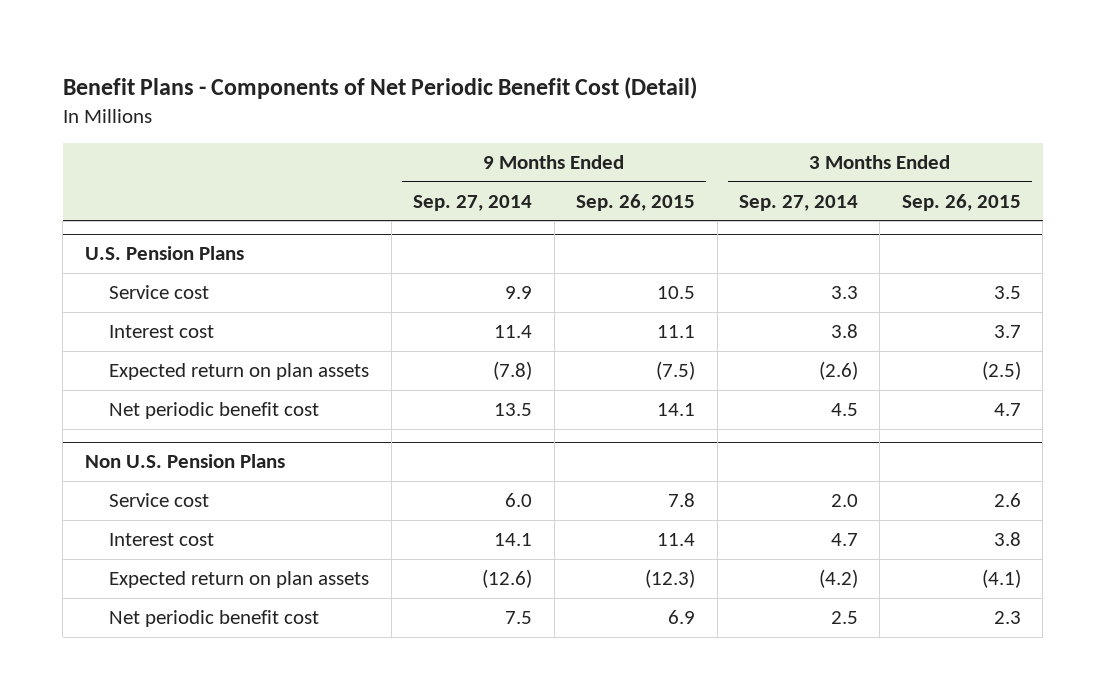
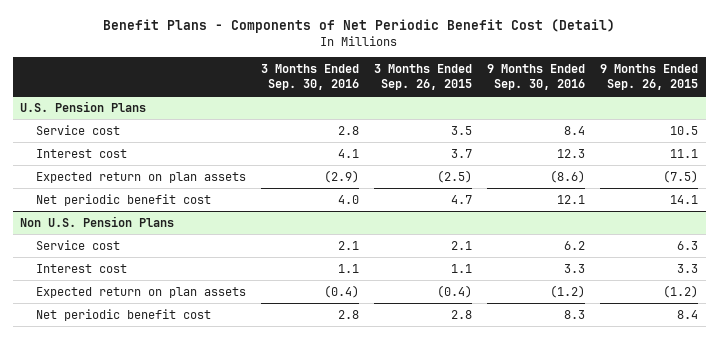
[413,194,533,211] Sep. 27, 2014 -> none
[739,194,859,211] Sep. 27, 2014 -> none
none -> [260,63,359,90] 3 Months Ended Sep. 30, 2016
none -> [487,63,586,90] 9 Months Ended Sep. 30, 2016
[668,492,696,507] 7.8 -> [677,240,699,250] 6.3
[993,492,1021,507] 2.6 -> [451,240,473,250] 2.1
[657,532,696,546] 11.4 -> [677,263,699,273] 3.3
[993,531,1021,546] 3.8 -> [451,263,473,273] 1.1
[645,568,696,588] (12.3) -> [663,284,699,298] (1.2)
[981,568,1021,588] (4.1) -> [437,284,473,298] (0.4)
[668,609,696,624] 6.9 -> [677,309,699,319] 8.4
[993,610,1021,624] 2.3 -> [451,309,473,319] 2.8

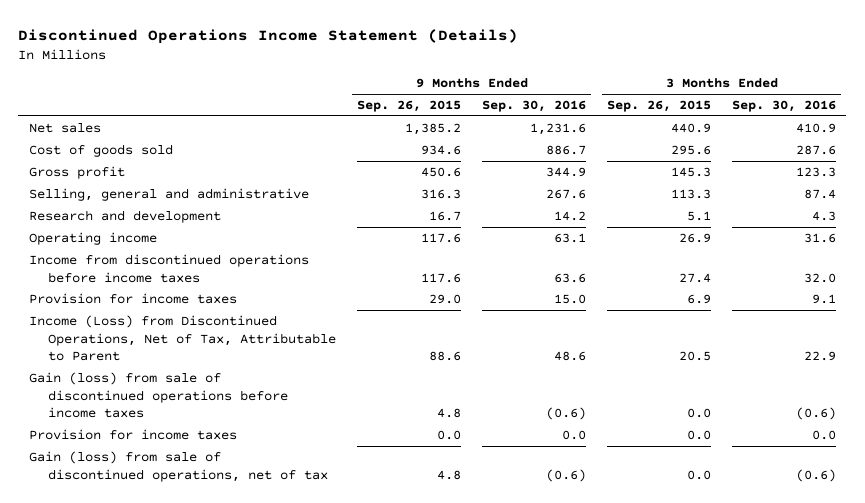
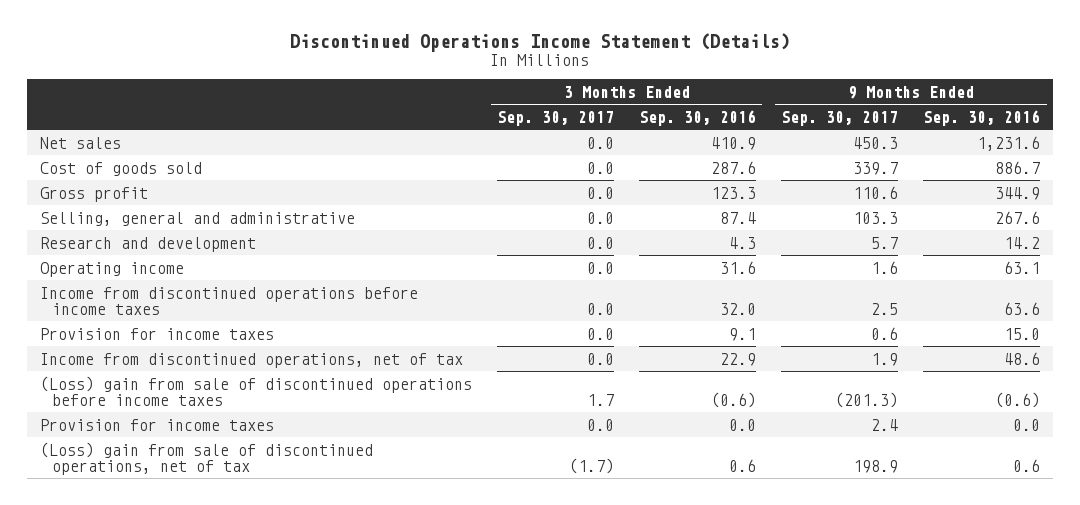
[357,99,462,112] Sep. 26, 2015 -> none
[607,99,712,112] Sep. 26, 2015 -> none
none -> [496,110,614,126] Sep. 30, 2017
none -> [781,110,899,126] Sep. 30, 2017
[28,314,337,362] Income (Loss) from Discontinued Operations, Net of Tax, Attributable to Parent -> [39,352,463,368] Income from discontinued operations, net of tax
[28,371,289,419] Gain (loss) from sale of discontinued operations before income taxes -> [39,375,472,406] (Loss) gain from sale of discontinued operations before income taxes
[28,450,329,482] Gain (loss) from sale of discontinued operations, net of tax -> [39,441,373,475] (Loss) gain from sale of discontinued operations, net of tax
[546,468,587,482] (0.6) -> [1013,458,1041,472] 0.6
[795,468,836,482] (0.6) -> [729,458,757,472] 0.6

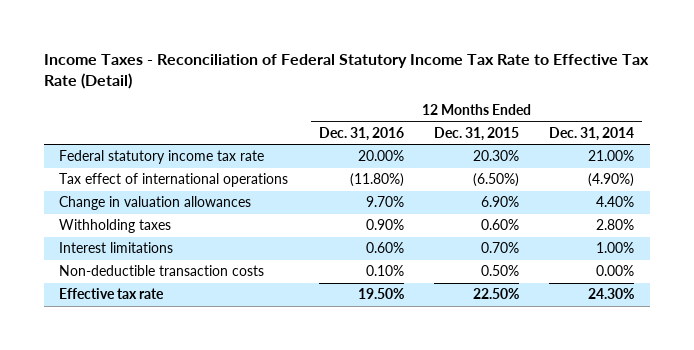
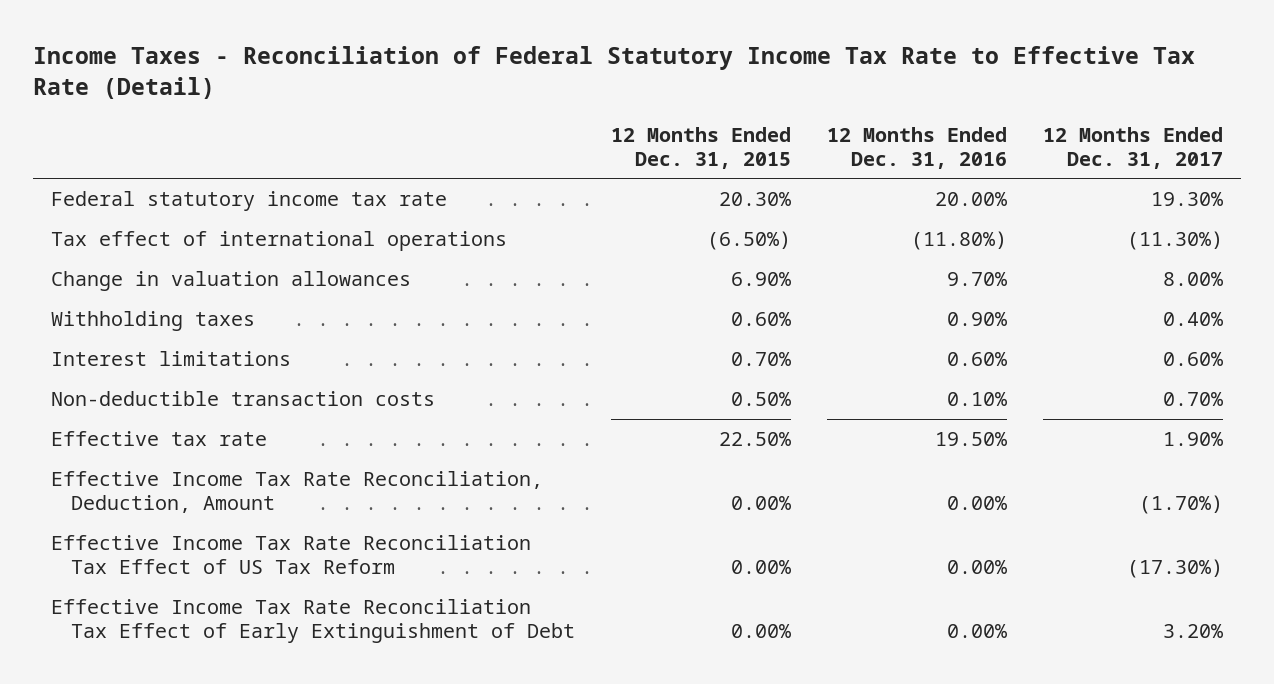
[549,126,635,141] Dec. 31, 2014 -> none
none -> [1042,126,1223,169] 12 Months Ended Dec. 31, 2017
none -> [50,470,543,513] Effective Income Tax Rate Reconciliation, Deduction, Amount
none -> [50,534,531,574] Effective Income Tax Rate Reconciliation Tax Effect of US Tax Reform
none -> [50,598,576,643] Effective Income Tax Rate Reconciliation Tax Effect of Early Extinguishment of Debt

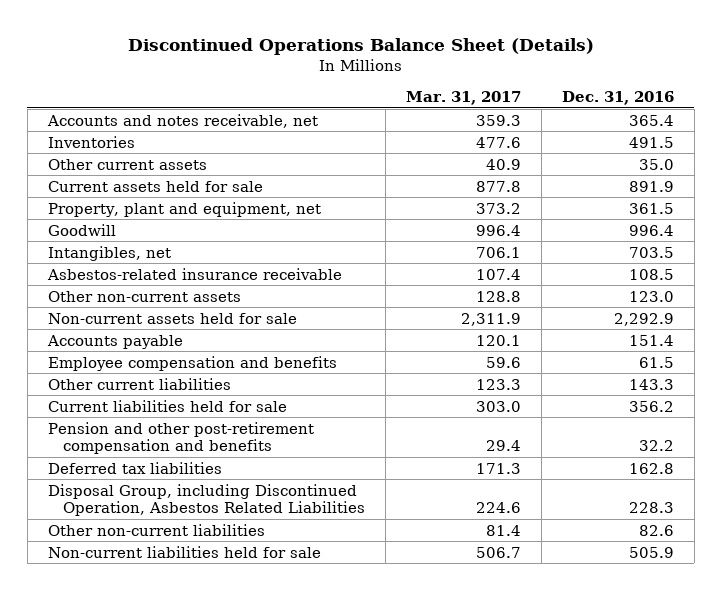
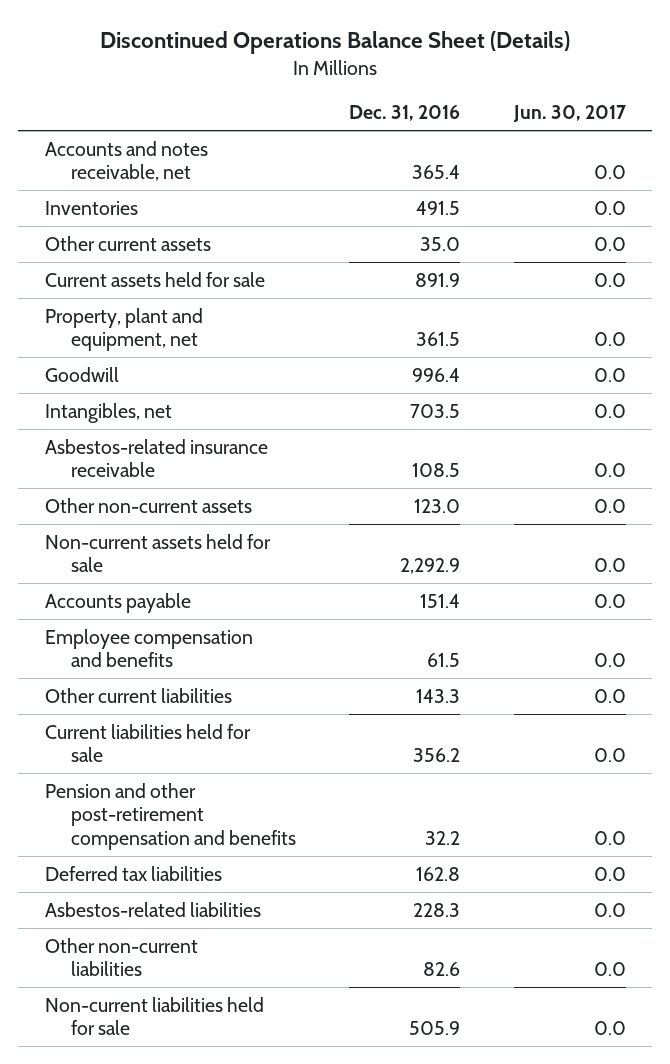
[405,91,521,106] Mar. 31, 2017 -> none
none -> [512,105,626,123] Jun. 30, 2017
[47,483,365,517] Disposal Group, including Discontinued Operation, Asbestos Related Liabilities -> [44,901,261,917] Asbestos-related liabilities

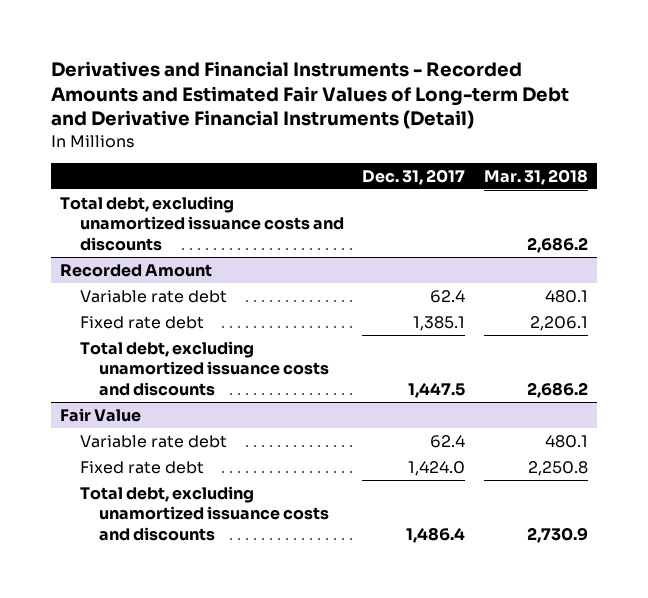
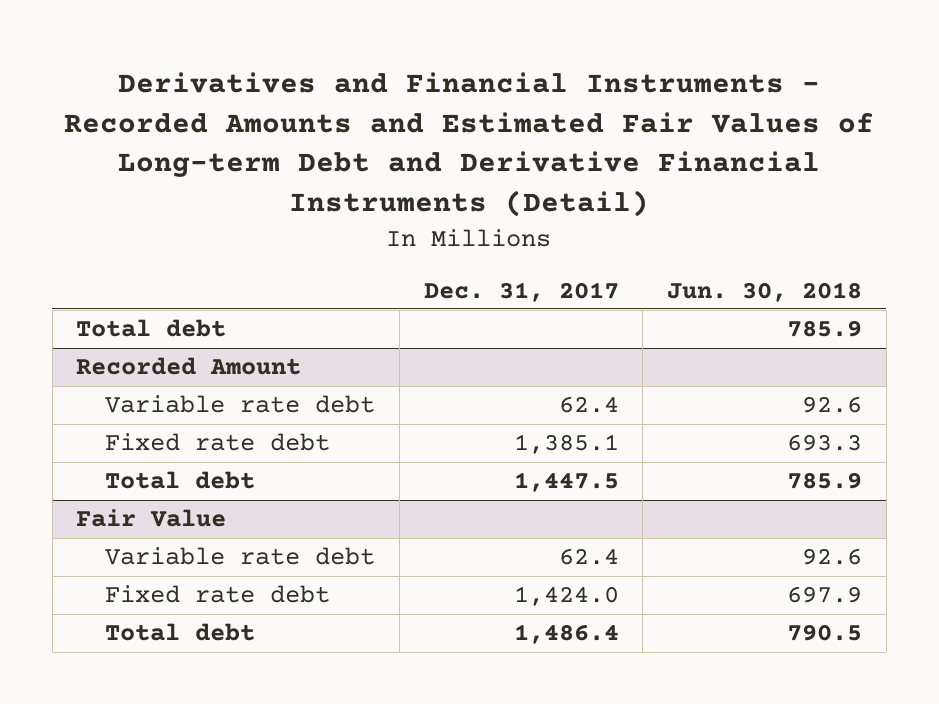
[483,168,588,185] Mar. 31, 2018 -> none
none -> [667,281,863,302] Jun. 30, 2018
[60,195,344,251] Total debt, excluding unamortized issuance costs and discounts -> [76,319,227,338] Total debt
[79,340,329,396] Total debt, excluding unamortized issuance costs and discounts -> [104,471,255,490] Total debt
[79,485,329,541] Total debt, excluding unamortized issuance costs and discounts -> [104,623,255,642] Total debt

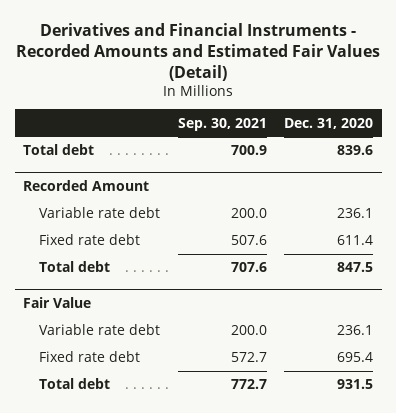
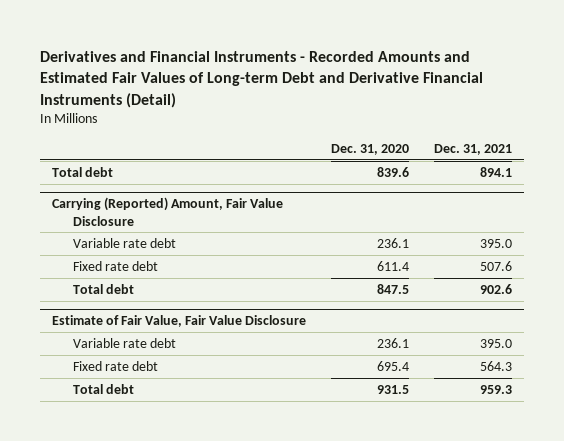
[16,22,381,81] Derivatives and Financial Instruments - Recorded Amounts and Estimated Fair Values (Detail) -> [40,50,484,108] Derivatives and Financial Instruments - Recorded Amounts and Estimated Fair Values of Long-term Debt and Derivative Financial Instruments (Detail)
[177,117,267,131] Sep. 30, 2021 -> none
none -> [433,143,512,155] Dec. 31, 2021
[23,179,150,191] Recorded Amount -> [52,197,284,226] Carrying (Reported) Amount, Fair Value Disclosure
[23,296,92,308] Fair Value -> [52,315,307,328] Estimate of Fair Value, Fair Value Disclosure

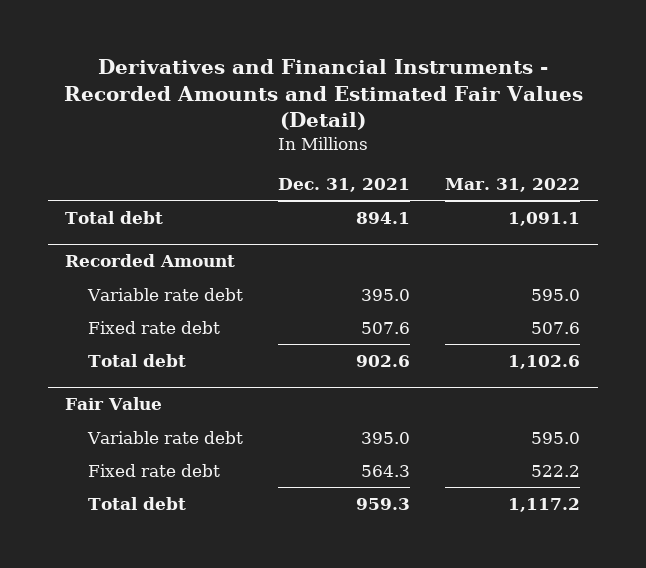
[40,50,484,108] Derivatives and Financial Instruments - Recorded Amounts and Estimated Fair Values of Long-term Debt and Derivative Financial Instruments (Detail) -> [63,59,583,131] Derivatives and Financial Instruments - Recorded Amounts and Estimated Fair Values (Detail)
[331,143,410,155] Dec. 31, 2020 -> none
none -> [445,178,581,193] Mar. 31, 2022
[52,197,284,226] Carrying (Reported) Amount, Fair Value Disclosure -> [65,254,236,268] Recorded Amount
[52,315,307,328] Estimate of Fair Value, Fair Value Disclosure -> [65,397,163,411] Fair Value

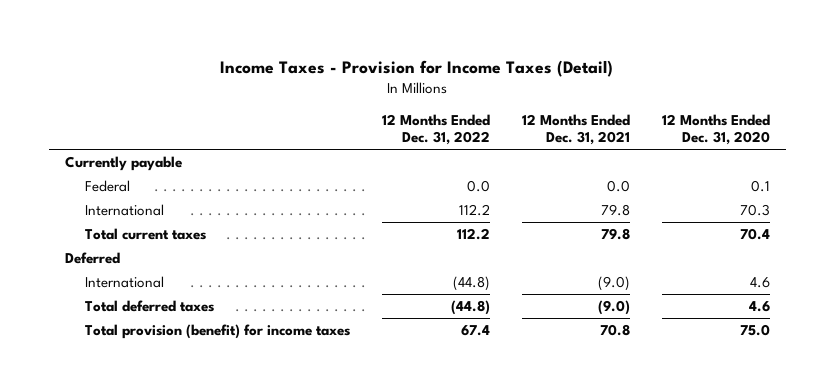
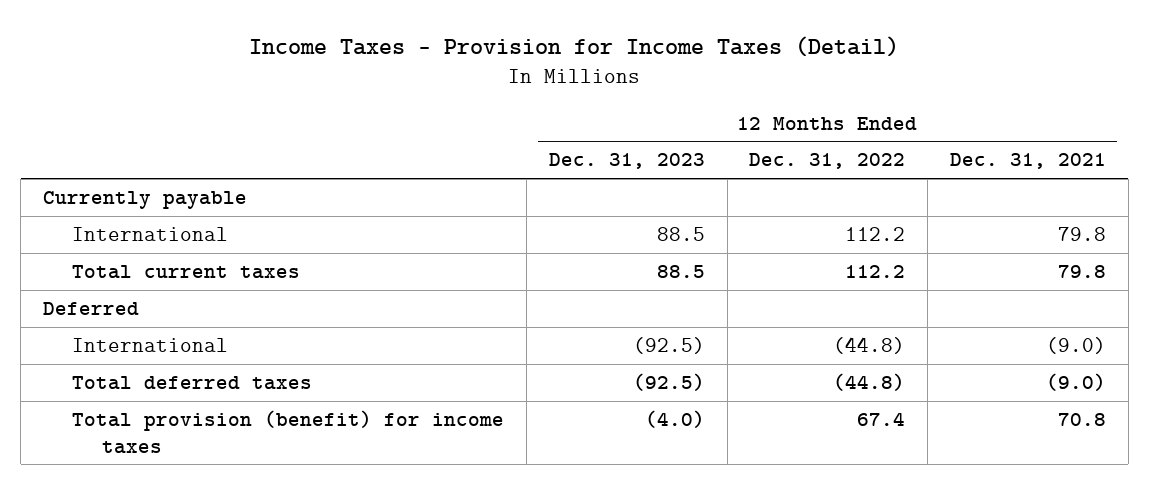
[661,113,770,146] 12 Months Ended Dec. 31, 2020 -> none
none -> [548,153,705,170] Dec. 31, 2023
[84,179,130,192] Federal -> none

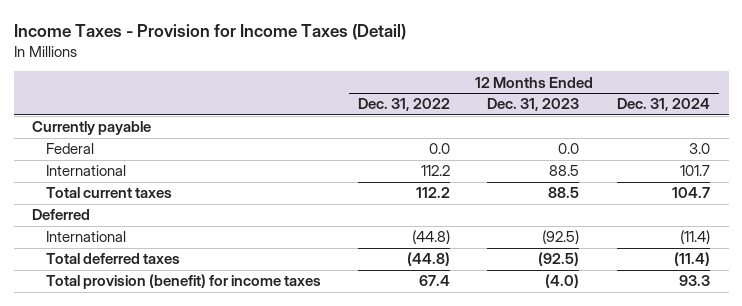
[949,153,1106,170] Dec. 31, 2021 -> none
none -> [616,98,710,112] Dec. 31, 2024
none -> [45,143,94,155] Federal

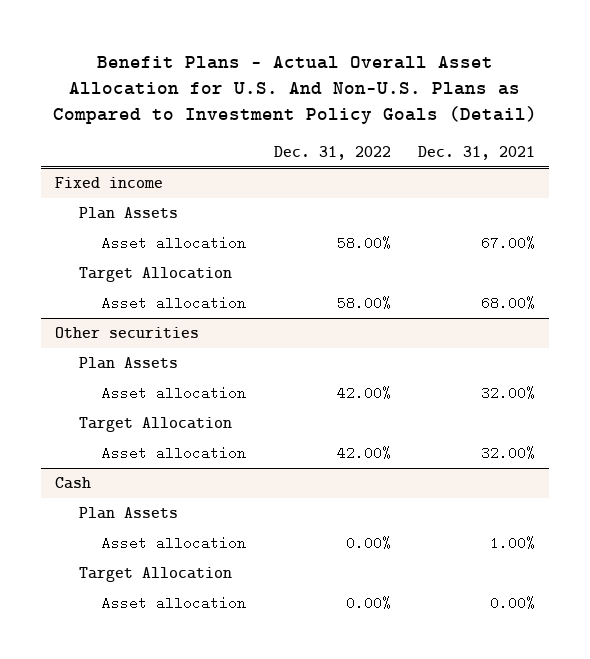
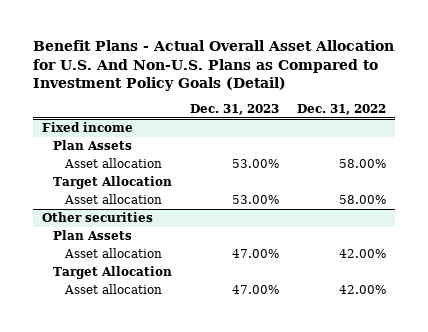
[418,146,536,161] Dec. 31, 2021 -> none
none -> [190,104,280,116] Dec. 31, 2023
[54,476,91,489] Cash -> none
[78,506,178,519] Plan Assets -> none
[102,535,247,550] Asset allocation -> none
[78,566,232,582] Target Allocation -> none
[102,595,247,610] Asset allocation -> none

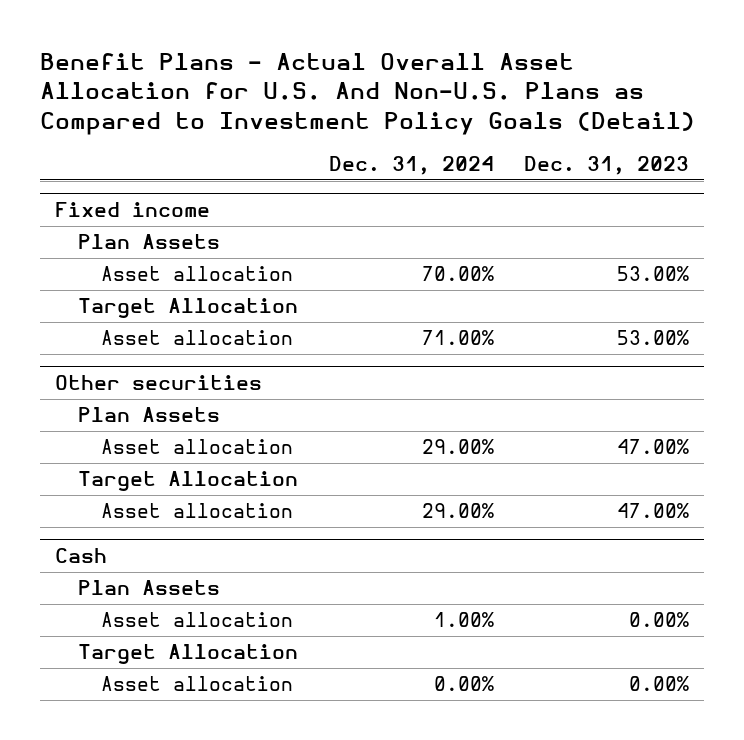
[297,104,387,116] Dec. 31, 2022 -> none
none -> [328,155,494,175] Dec. 31, 2024
none -> [55,547,108,563] Cash
none -> [78,580,221,596] Plan Assets
none -> [101,612,294,628] Asset allocation
none -> [78,644,299,665] Target Allocation
none -> [101,676,294,692] Asset allocation

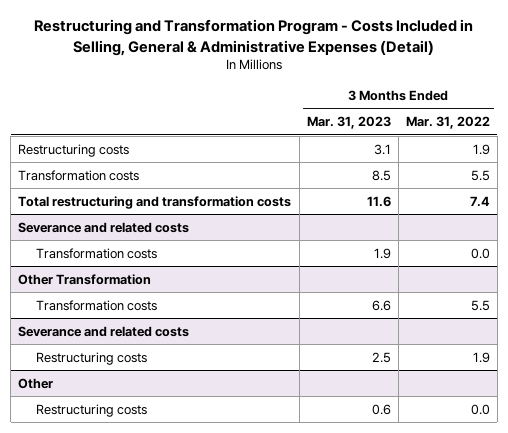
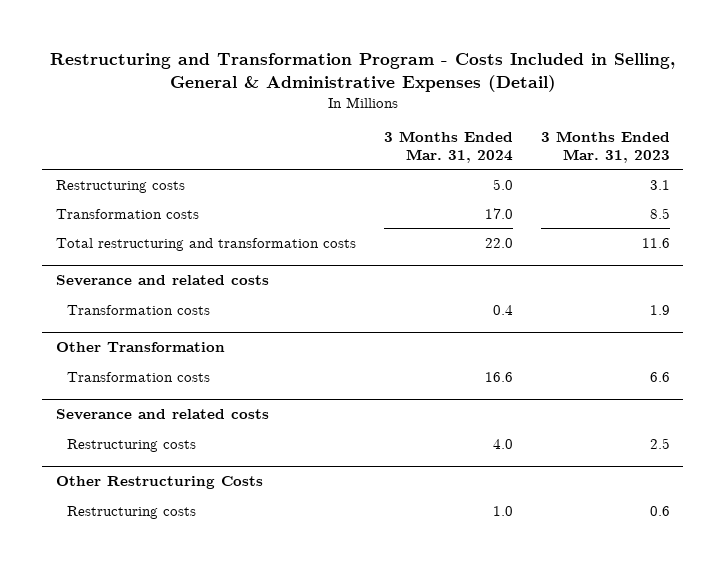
[405,116,490,130] Mar. 31, 2022 -> none
none -> [383,131,513,163] 3 Months Ended Mar. 31, 2024
[18,377,54,389] Other -> [56,476,264,490] Other Restructuring Costs

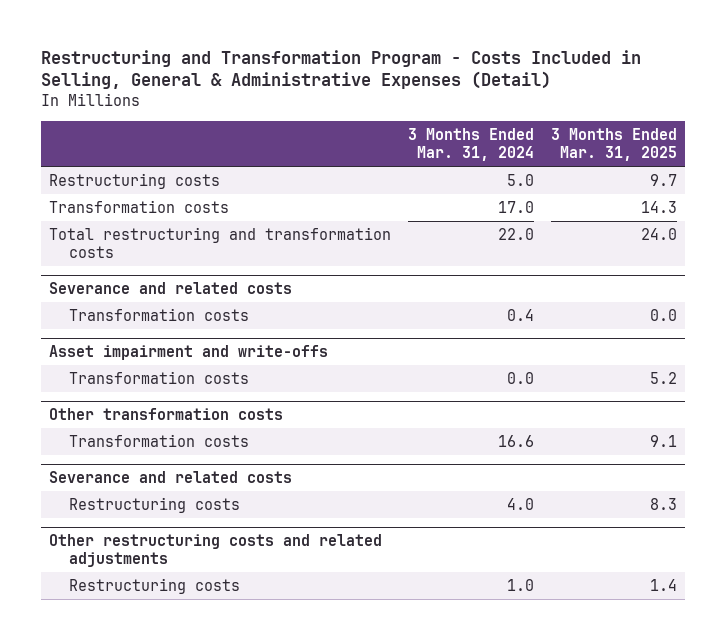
[540,131,670,163] 3 Months Ended Mar. 31, 2023 -> none
none -> [550,128,677,162] 3 Months Ended Mar. 31, 2025
none -> [48,344,328,360] Asset impairment and write-offs
none -> [69,370,250,384] Transformation costs
[56,342,226,353] Other Transformation -> [48,407,283,420] Other transformation costs
[56,476,264,490] Other Restructuring Costs -> [48,533,382,568] Other restructuring costs and related adjustments

